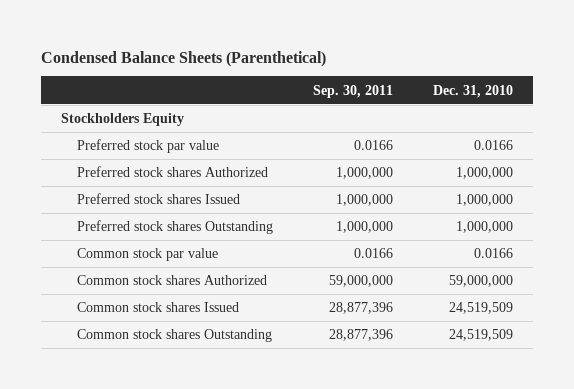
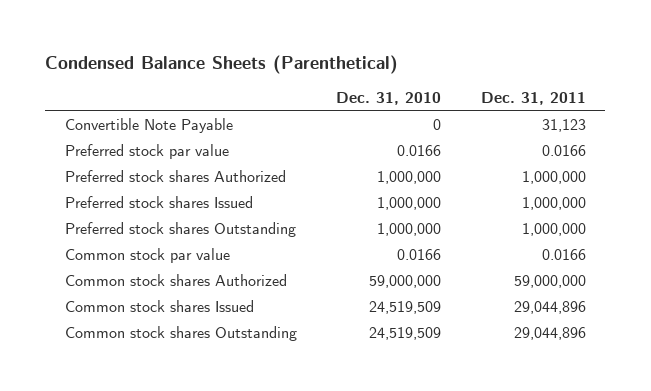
[313,84,394,98] Sep. 30, 2011 -> none
none -> [480,92,586,106] Dec. 31, 2011
[61,113,185,127] Stockholders Equity -> none
none -> [64,118,233,134] Convertible Note Payable

